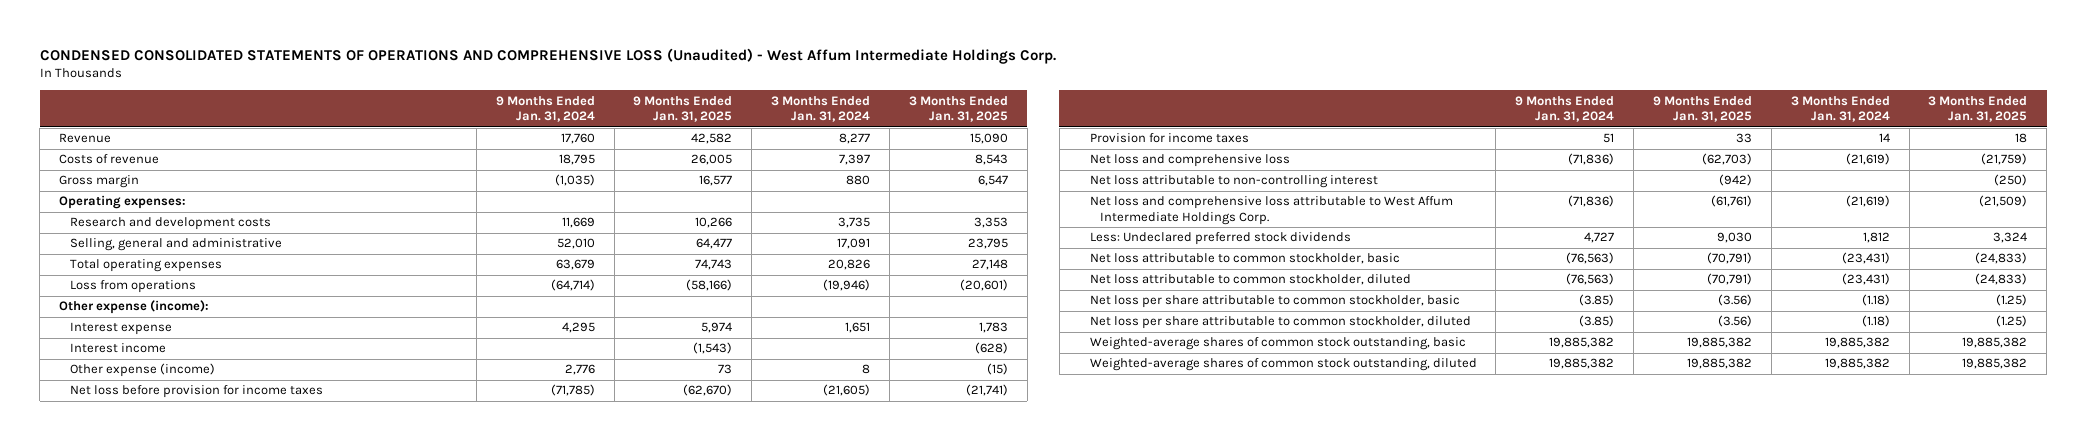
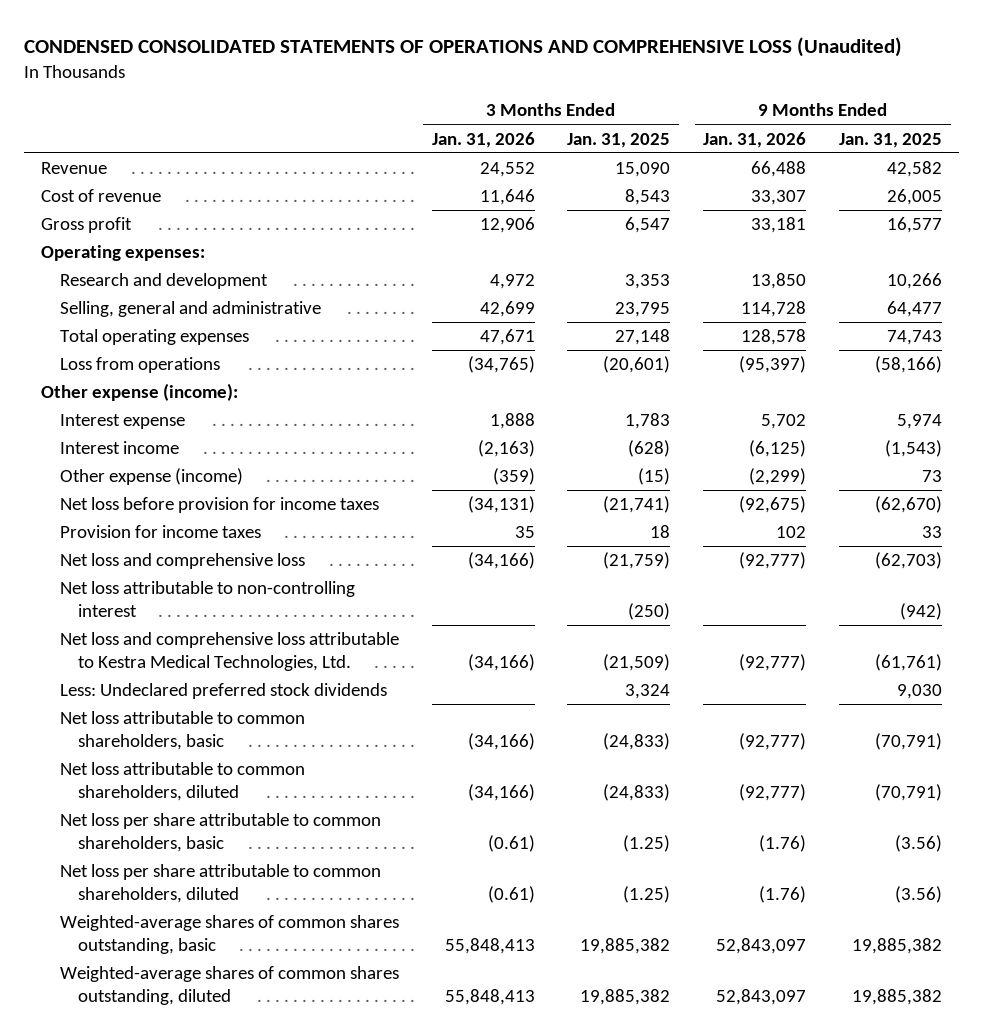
[39,48,1056,65] CONDENSED CONSOLIDATED STATEMENTS OF OPERATIONS AND COMPREHENSIVE LOSS (Unaudited) - West Affum Intermediate Holdings Corp. -> [24,36,903,57] CONDENSED CONSOLIDATED STATEMENTS OF OPERATIONS AND COMPREHENSIVE LOSS (Unaudited)
[495,95,595,123] 9 Months Ended Jan. 31, 2024 -> none
[771,95,871,123] 3 Months Ended Jan. 31, 2024 -> none
none -> [431,131,535,148] Jan. 31, 2026
none -> [703,131,807,148] Jan. 31, 2026
[59,154,160,165] Costs of revenue -> [40,189,161,203] Cost of revenue
[59,175,140,189] Gross margin -> [40,217,132,234] Gross profit
[70,217,272,231] Research and development costs -> [59,273,268,290] Research and development
[1089,196,1453,226] Net loss and comprehensive loss attributable to West Affum Intermediate Holdings Corp. -> [59,632,399,671] Net loss and comprehensive loss attributable to Kestra Medical Technologies, Ltd.
[1089,253,1400,265] Net loss attributable to common stockholder, basic -> [59,711,305,750] Net loss attributable to common shareholders, basic
[1089,274,1411,286] Net loss attributable to common stockholder, diluted -> [59,762,305,801] Net loss attributable to common shareholders, diluted
[1089,295,1460,309] Net loss per share attributable to common stockholder, basic -> [59,813,381,852] Net loss per share attributable to common shareholders, basic
[1089,316,1471,330] Net loss per share attributable to common stockholder, diluted -> [59,864,381,903] Net loss per share attributable to common shareholders, diluted
[1089,337,1466,351] Weighted-average shares of common stock outstanding, basic -> [59,915,399,954] Weighted-average shares of common shares outstanding, basic
[1089,358,1477,372] Weighted-average shares of common stock outstanding, diluted -> [59,966,399,1005] Weighted-average shares of common shares outstanding, diluted

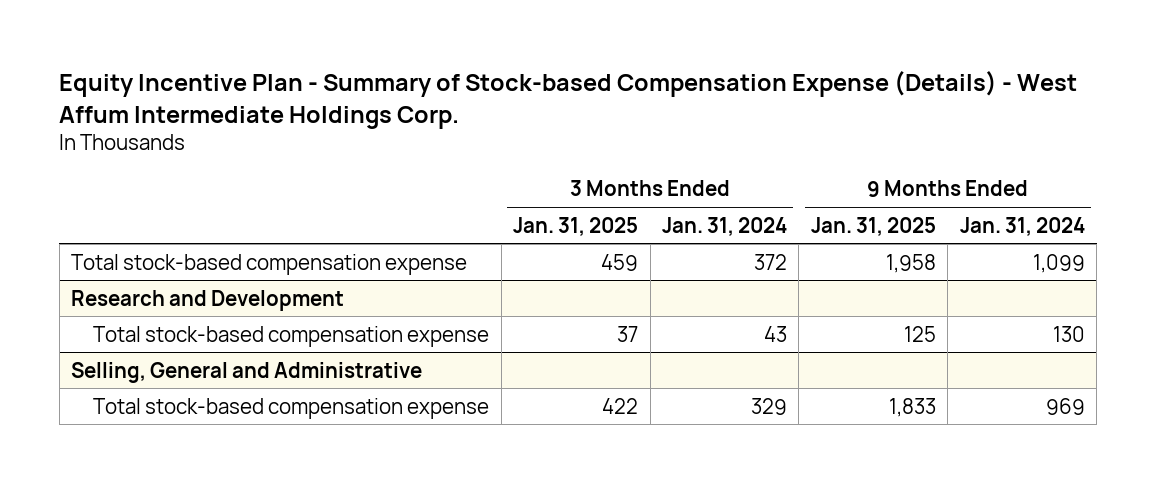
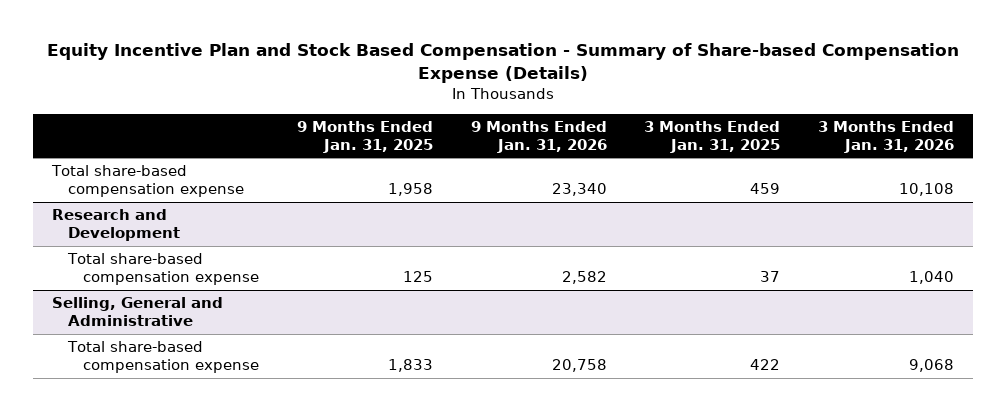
[59,70,1078,129] Equity Incentive Plan - Summary of Stock-based Compensation Expense (Details) - West Affum Intermediate Holdings Corp. -> [47,43,960,83] Equity Incentive Plan and Stock Based Compensation - Summary of Share-based Compensation Expense (Details)
[661,216,787,236] Jan. 31, 2024 -> none
[959,216,1085,236] Jan. 31, 2024 -> none
none -> [470,120,607,153] 9 Months Ended Jan. 31, 2026
none -> [818,120,955,153] 3 Months Ended Jan. 31, 2026
[71,253,468,275] Total stock-based compensation expense -> [51,165,244,198] Total share-based compensation expense
[93,325,490,347] Total stock-based compensation expense -> [66,253,259,286] Total share-based compensation expense
[93,397,490,419] Total stock-based compensation expense -> [66,341,259,374] Total share-based compensation expense

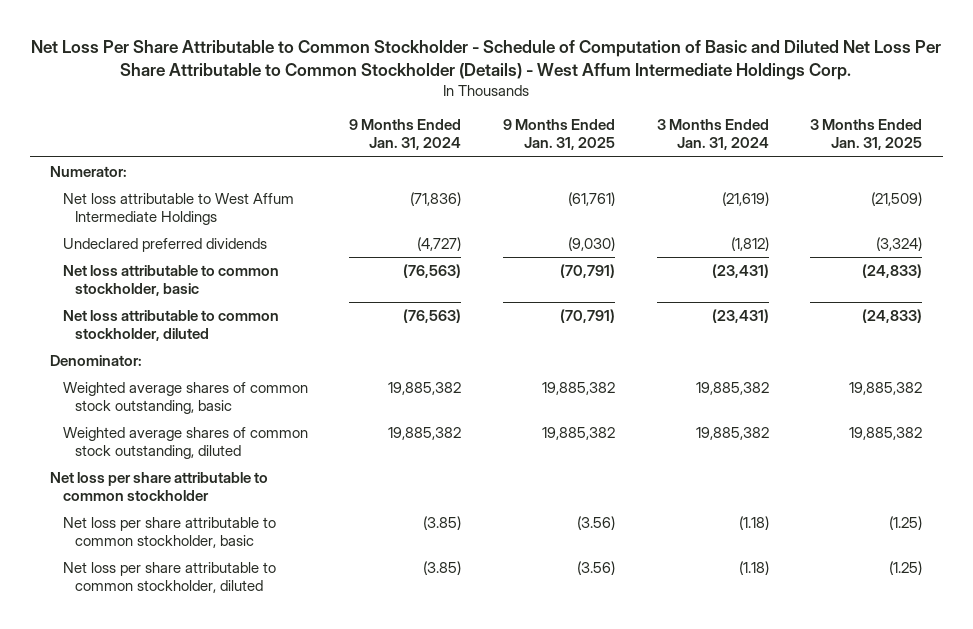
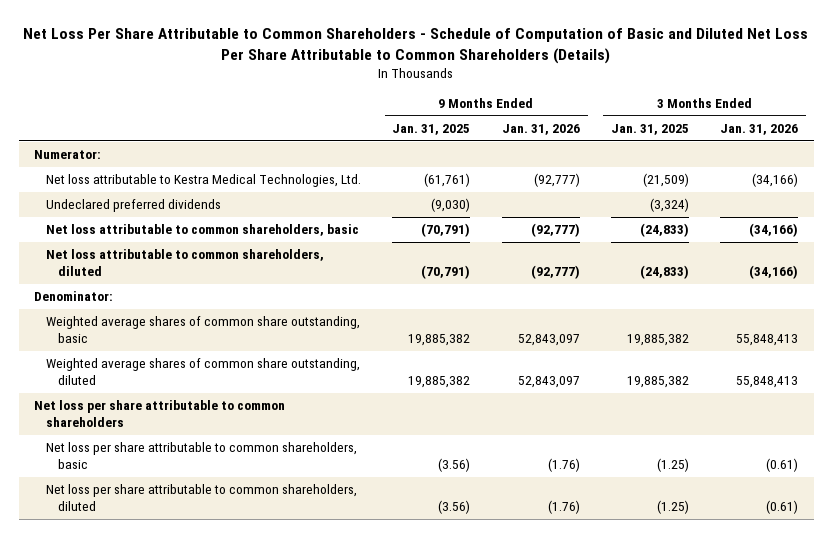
[31,39,942,81] Net Loss Per Share Attributable to Common Stockholder - Schedule of Computation of Basic and Diluted Net Loss Per Share Attributable to Common Stockholder (Details) - West Affum Intermediate Holdings Corp. -> [23,28,809,64] Net Loss Per Share Attributable to Common Shareholders - Schedule of Computation of Basic and Diluted Net Loss Per Share Attributable to Common Shareholders (Details)
[349,119,462,151] 9 Months Ended Jan. 31, 2024 -> none
[656,119,769,151] 3 Months Ended Jan. 31, 2024 -> none
none -> [501,123,580,135] Jan. 31, 2026
none -> [720,123,799,135] Jan. 31, 2026
[62,193,294,226] Net loss attributable to West Affum Intermediate Holdings -> [46,174,362,188] Net loss attributable to Kestra Medical Technologies, Ltd.
[62,265,279,297] Net loss attributable to common stockholder, basic -> [46,224,360,237] Net loss attributable to common shareholders, basic
[62,310,279,342] Net loss attributable to common stockholder, diluted -> [46,249,325,277] Net loss attributable to common shareholders, diluted
[62,382,308,415] Weighted average shares of common stock outstanding, basic -> [46,316,361,344] Weighted average shares of common share outstanding, basic
[62,427,308,460] Weighted average shares of common stock outstanding, diluted -> [46,358,361,386] Weighted average shares of common share outstanding, diluted
[50,472,269,502] Net loss per share attributable to common stockholder -> [34,400,286,428] Net loss per share attributable to common shareholders
[62,517,276,549] Net loss per share attributable to common stockholder, basic -> [46,442,358,470] Net loss per share attributable to common shareholders, basic
[62,562,276,594] Net loss per share attributable to common stockholder, diluted -> [46,484,358,512] Net loss per share attributable to common shareholders, diluted

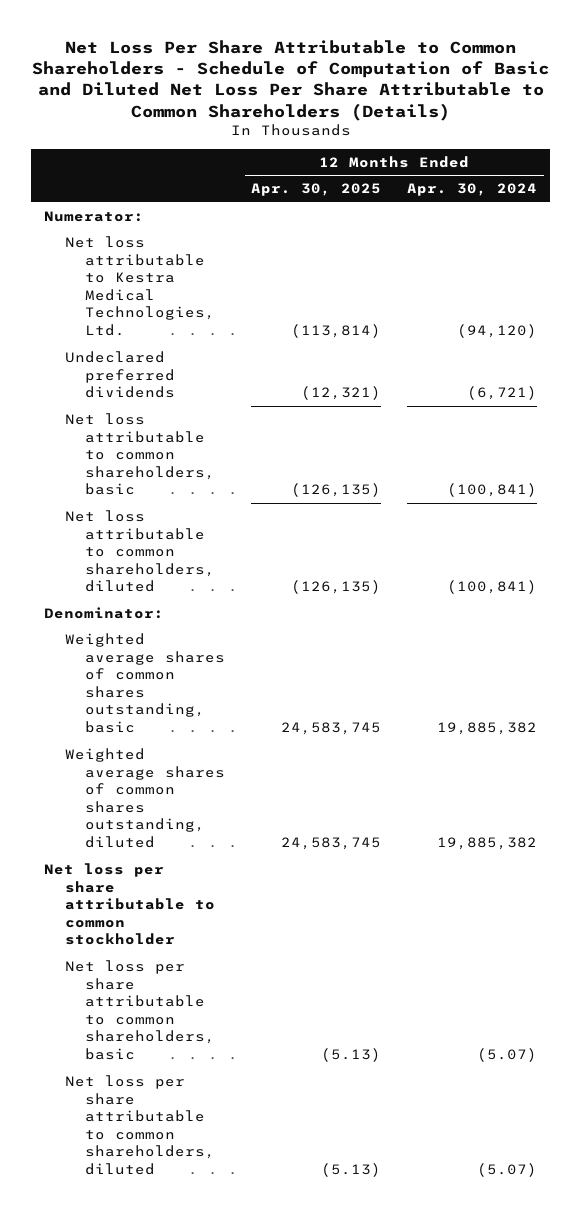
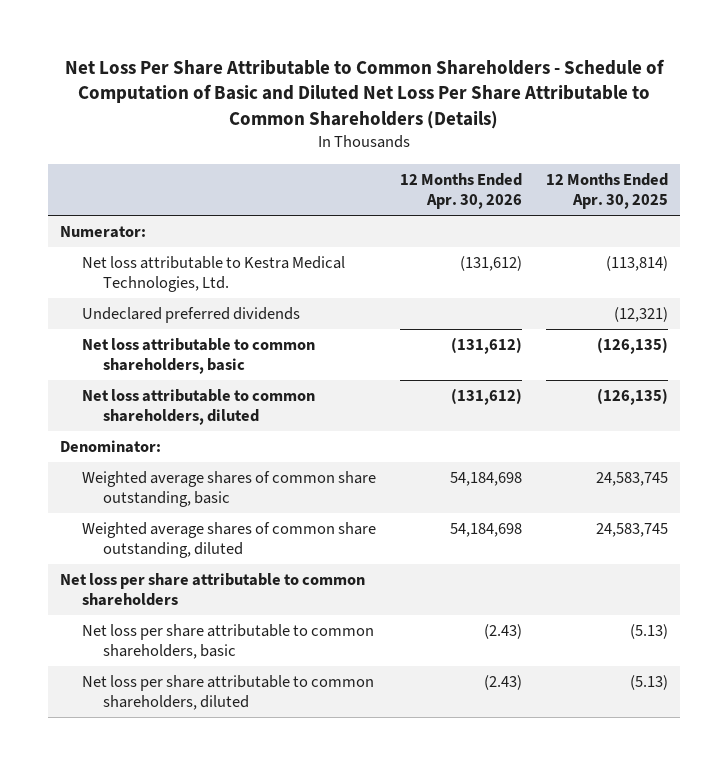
[407,183,538,197] Apr. 30, 2024 -> none
none -> [399,172,522,209] 12 Months Ended Apr. 30, 2026
[64,633,226,734] Weighted average shares of common shares outstanding, basic -> [81,471,376,508] Weighted average shares of common share outstanding, basic
[64,748,226,849] Weighted average shares of common shares outstanding, diluted -> [81,522,376,559] Weighted average shares of common share outstanding, diluted
[44,863,215,946] Net loss per share attributable to common stockholder -> [60,573,366,607] Net loss per share attributable to common shareholders

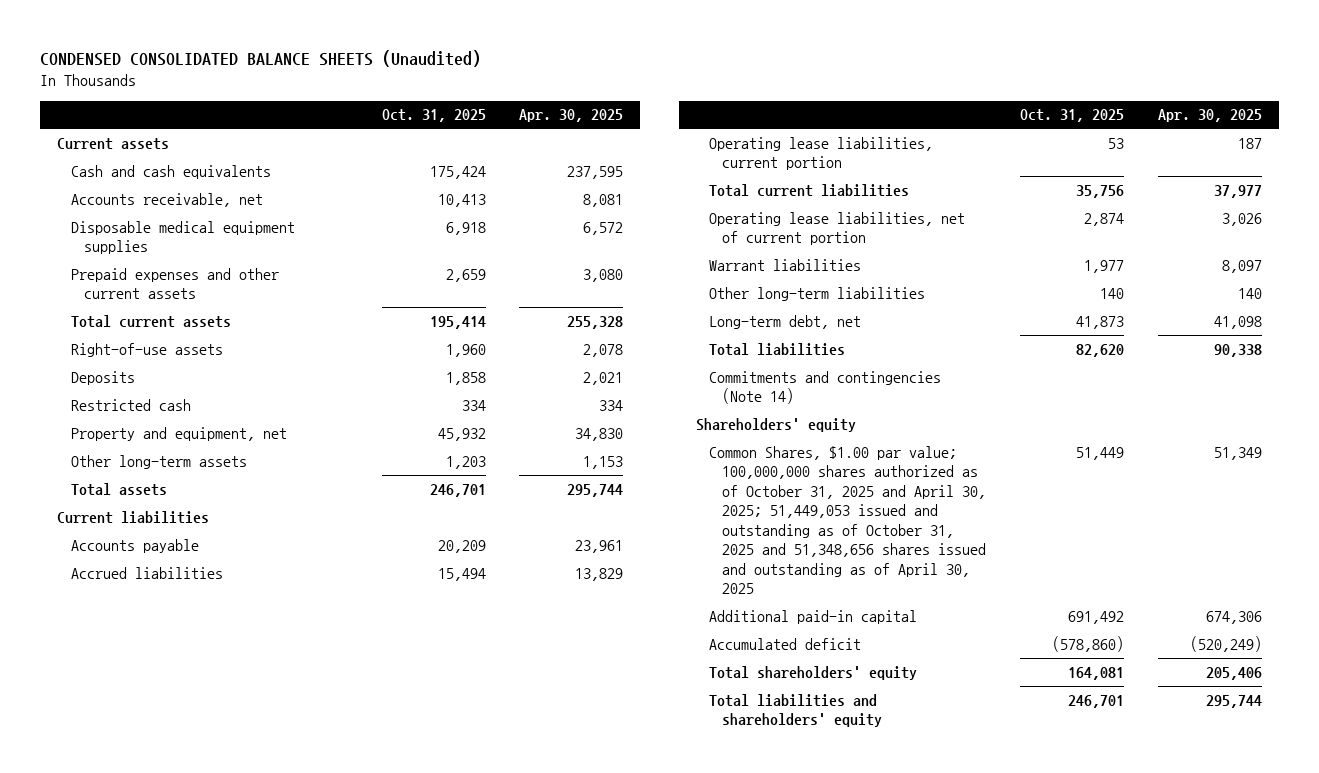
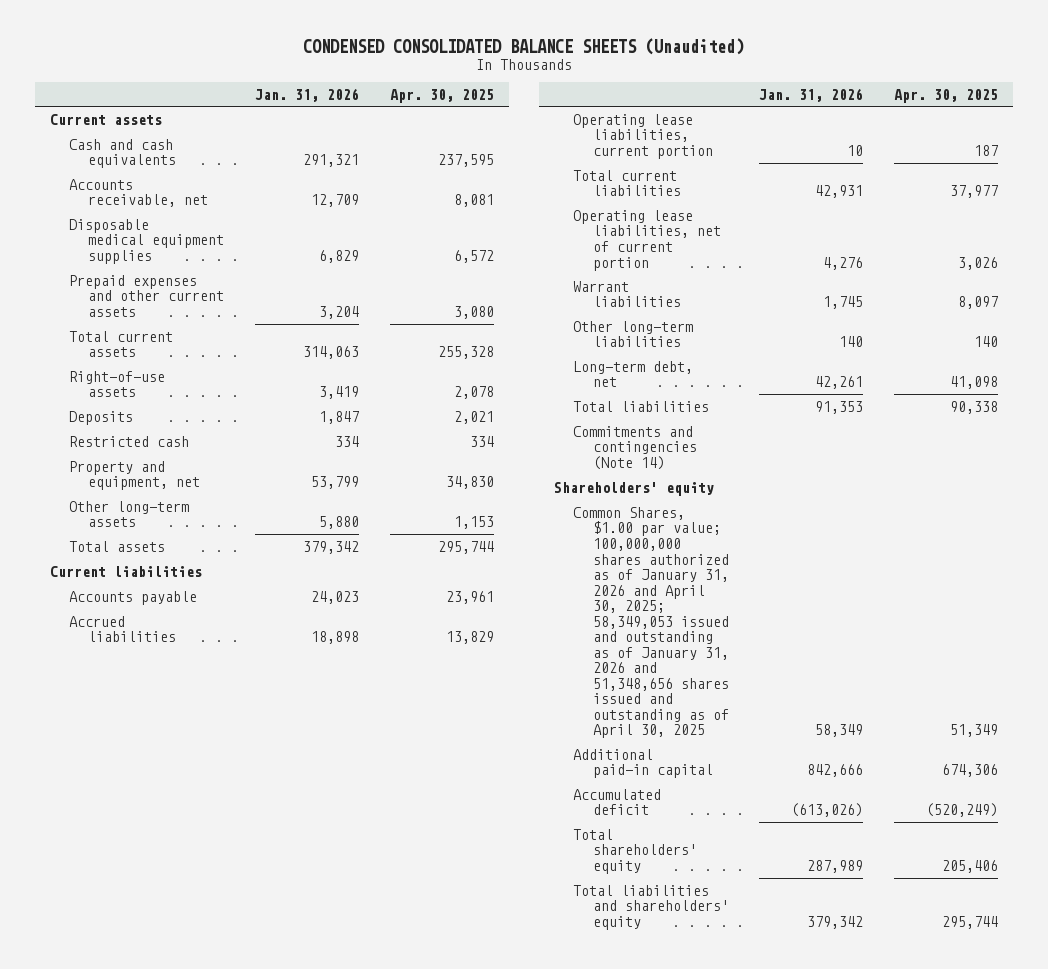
[381,109,486,123] Oct. 31, 2025 -> none
none -> [254,87,359,102] Jan. 31, 2026
[708,445,987,595] Common Shares, $1.00 par value; 100,000,000 shares authorized as of October 31, 2025 and April 30, 2025; 51,449,053 issued and outstanding as of October 31, 2025 and 51,348,656 shares issued and outstanding as of April 30, 2025 -> [573,506,729,739] Common Shares, $1.00 par value; 100,000,000 shares authorized as of January 31, 2026 and April 30, 2025; 58,349,053 issued and outstanding as of January 31, 2026 and 51,348,656 shares issued and outstanding as of April 30, 2025

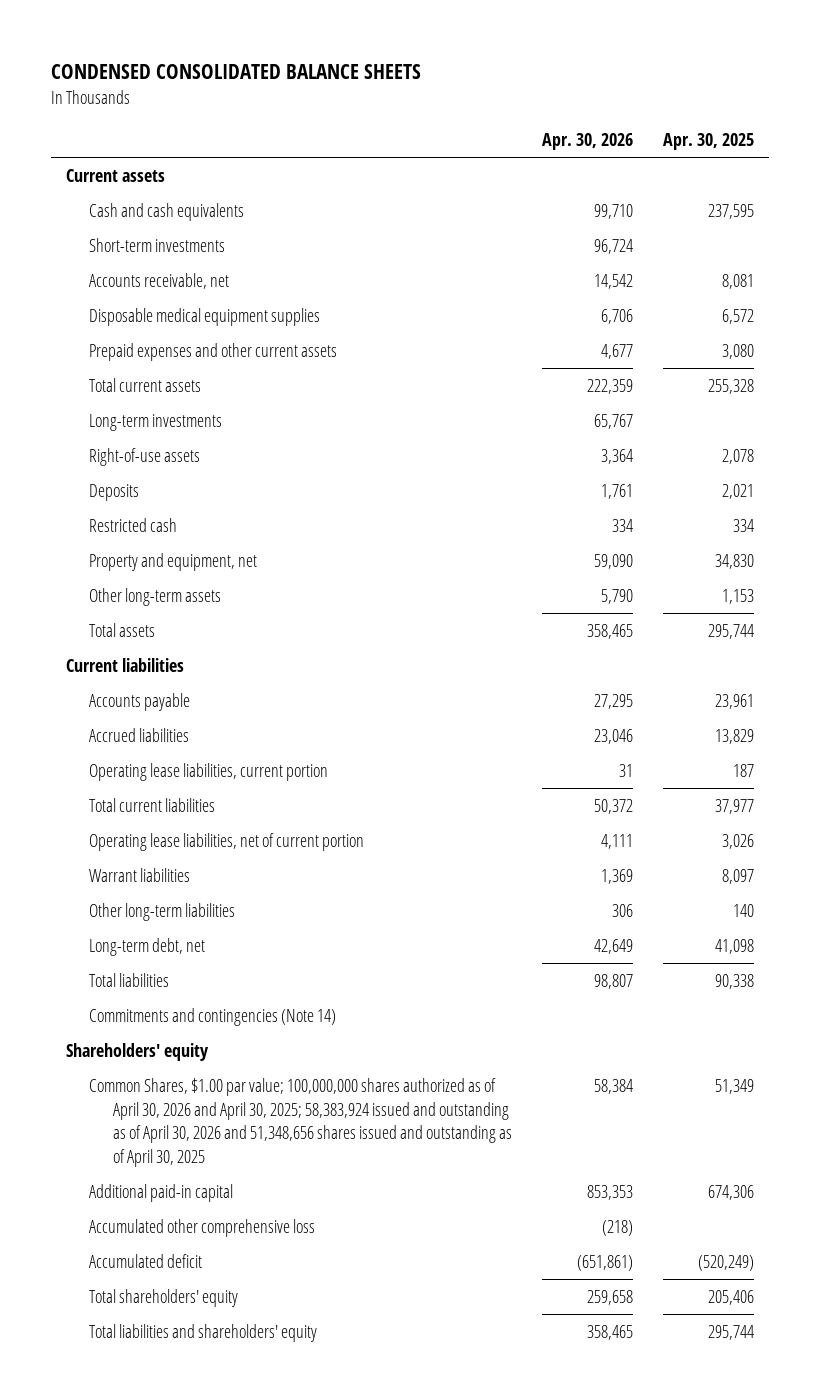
[302,38,744,56] CONDENSED CONSOLIDATED BALANCE SHEETS (Unaudited) -> [51,64,422,80] CONDENSED CONSOLIDATED BALANCE SHEETS
[254,87,359,102] Jan. 31, 2026 -> none
none -> [541,133,633,151] Apr. 30, 2026
none -> [89,238,226,253] Short-term investments
none -> [89,414,223,432] Long-term investments
[573,506,729,739] Common Shares, $1.00 par value; 100,000,000 shares authorized as of January 31, 2026 and April 30, 2025; 58,349,053 issued and outstanding as of January 31, 2026 and 51,348,656 shares issued and outstanding as of April 30, 2025 -> [89,1078,512,1167] Common Shares, $1.00 par value; 100,000,000 shares authorized as of April 30, 2026 and April 30, 2025; 58,383,924 issued and outstanding as of April 30, 2026 and 51,348,656 shares issued and outstanding as of April 30, 2025
none -> [89,1219,316,1238] Accumulated other comprehensive loss

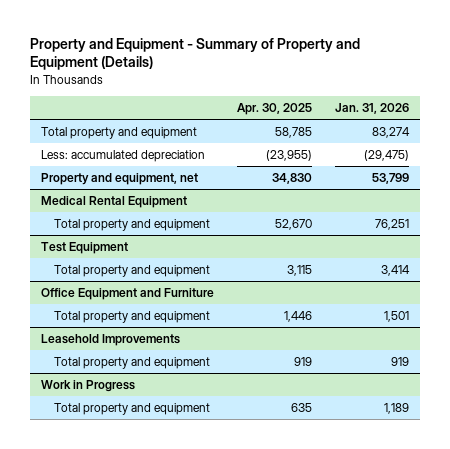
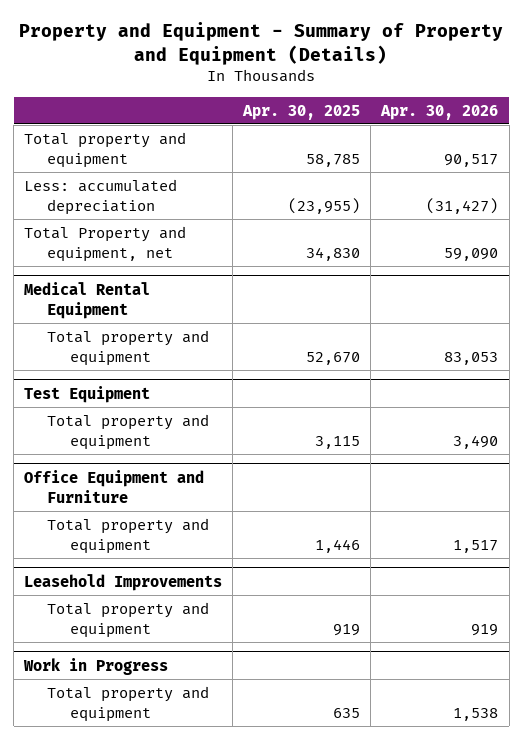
[334,103,409,115] Jan. 31, 2026 -> none
none -> [380,104,499,120] Apr. 30, 2026
[41,172,199,185] Property and equipment, net -> [24,226,187,262] Total Property and equipment, net

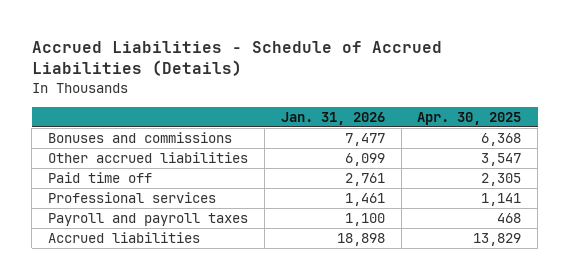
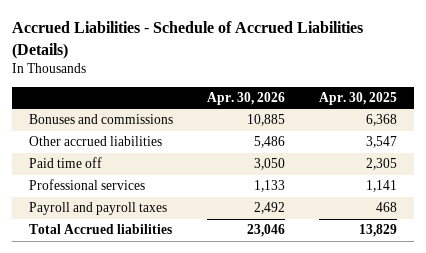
[280,111,385,125] Jan. 31, 2026 -> none
none -> [207,92,286,106] Apr. 30, 2026
[48,232,201,244] Accrued liabilities -> [29,224,173,235] Total Accrued liabilities

